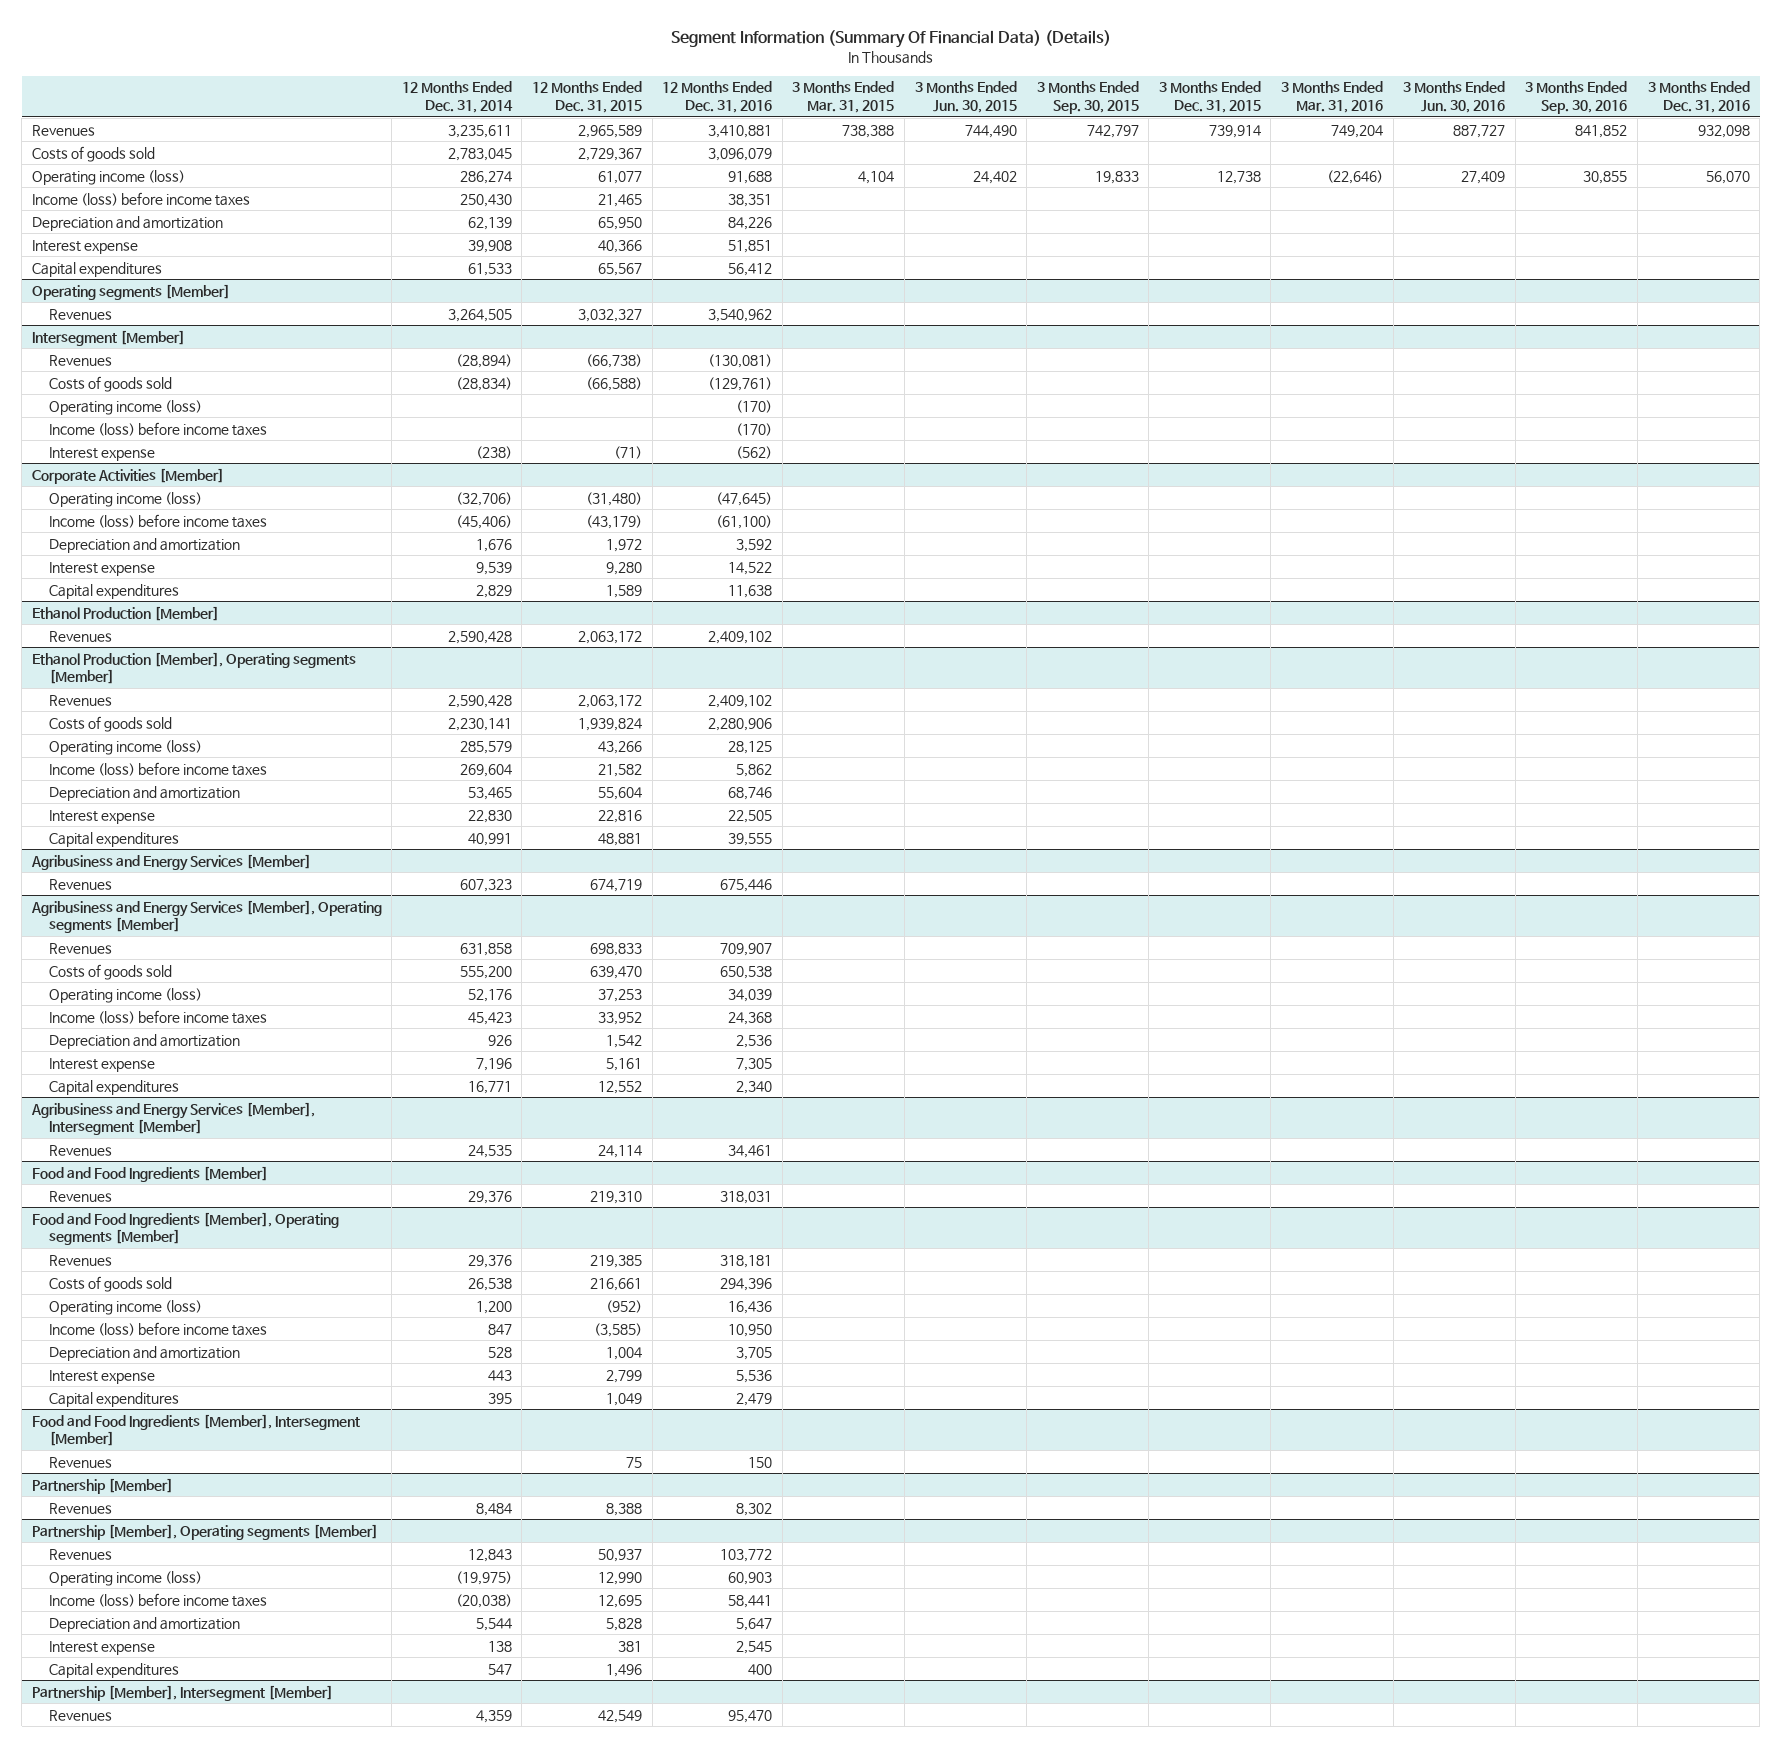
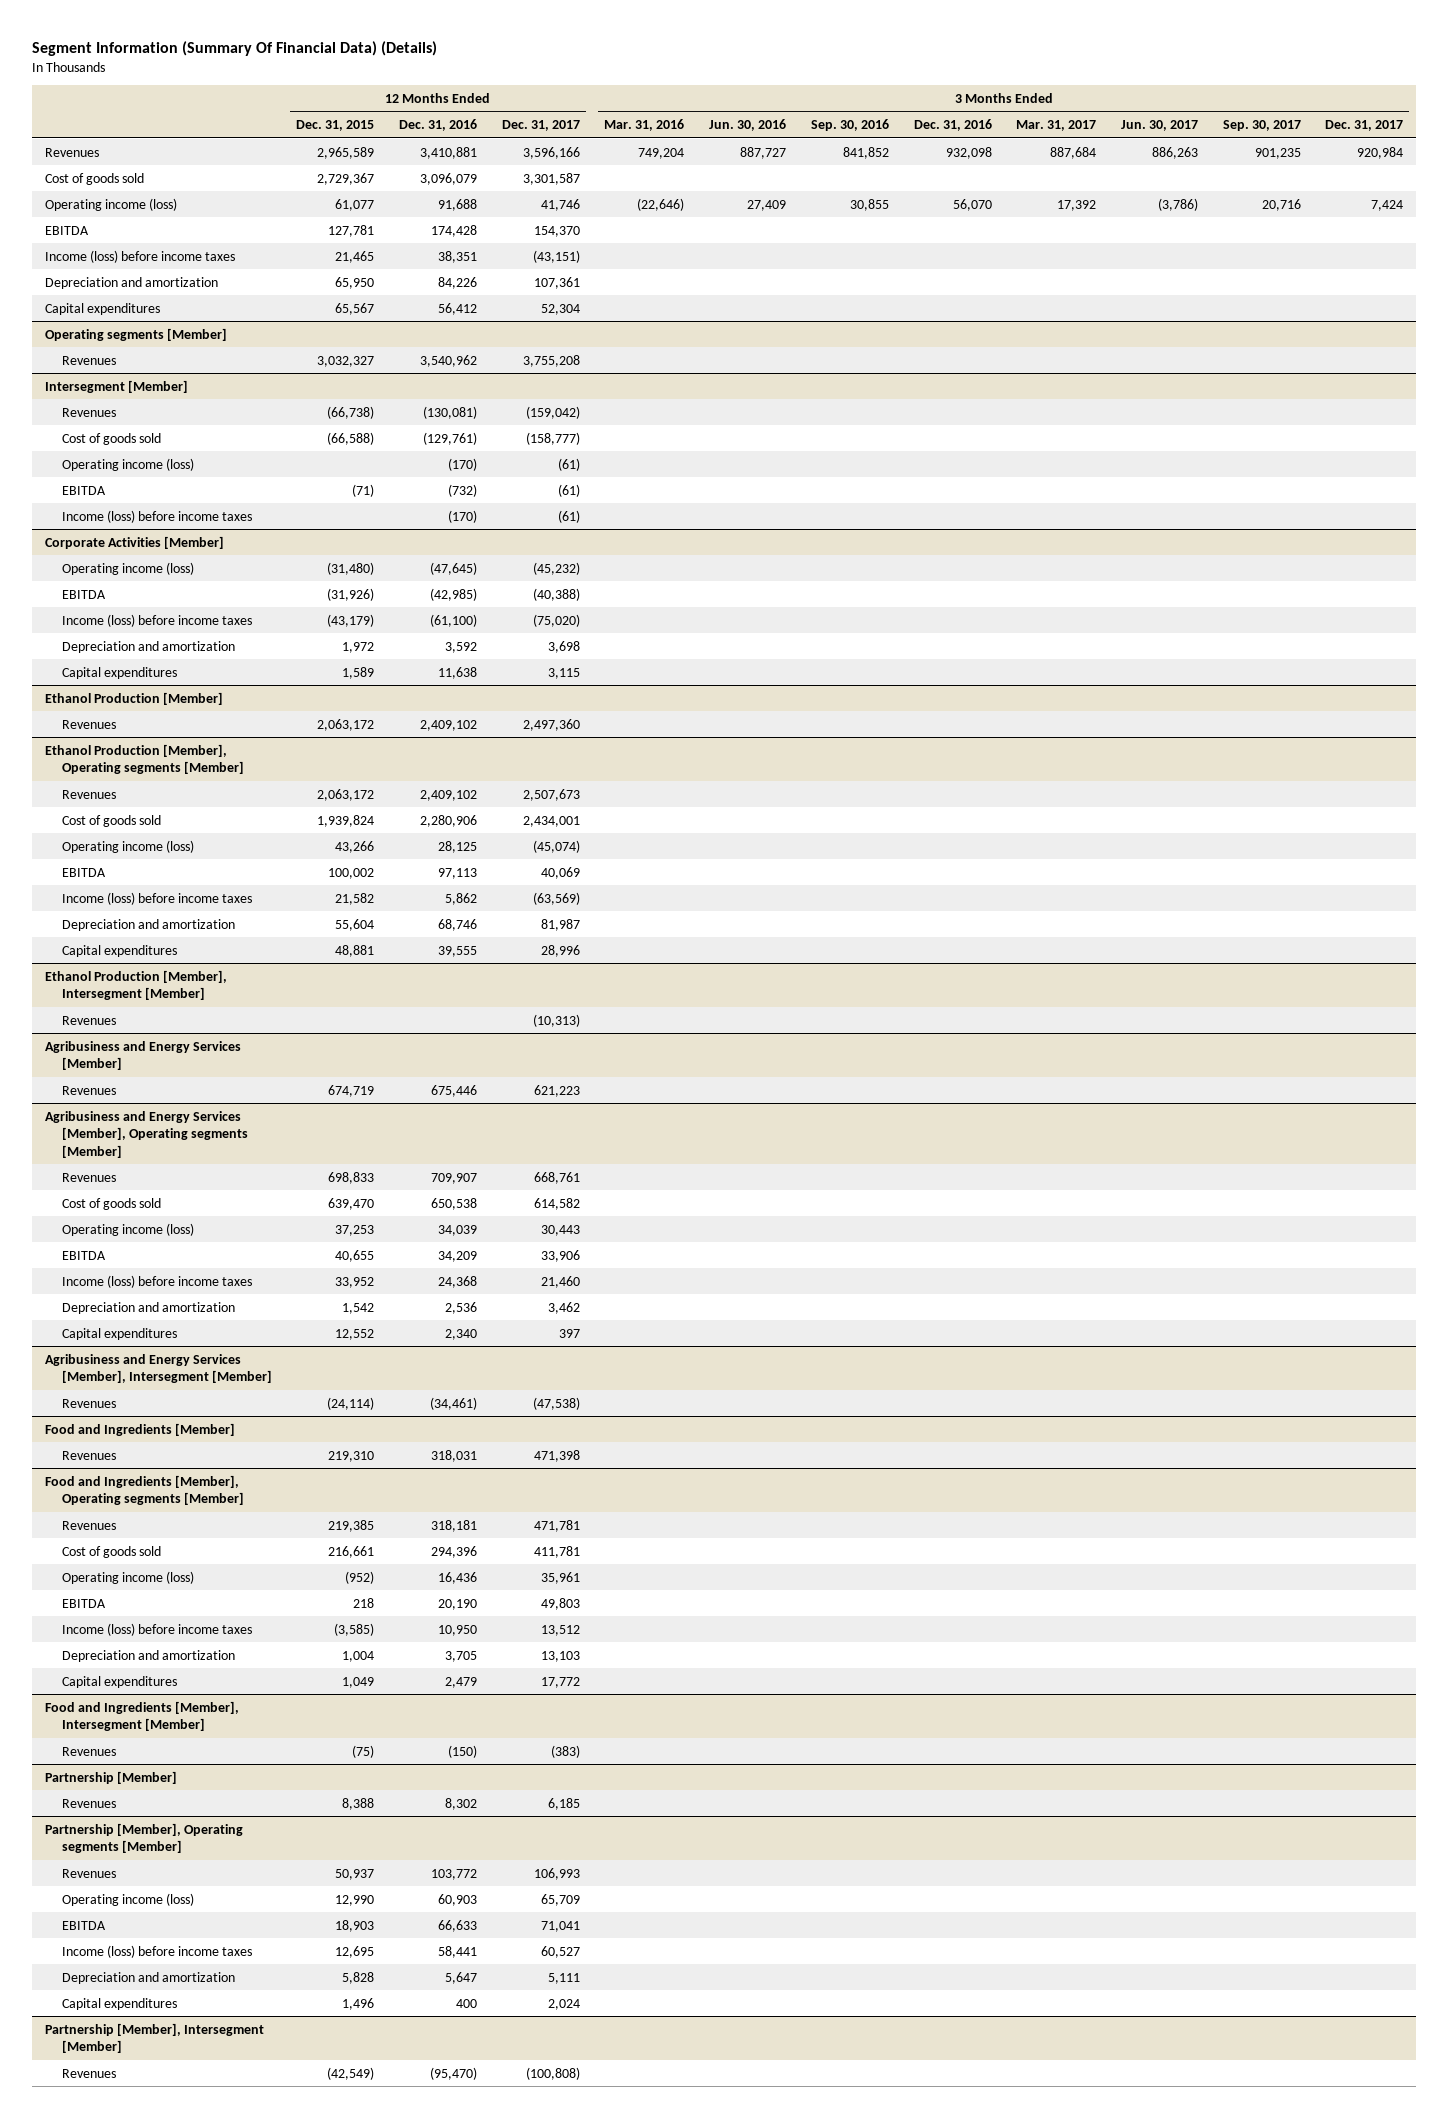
[401,81,513,114] 12 Months Ended Dec. 31, 2014 -> none
[792,81,895,114] 3 Months Ended Mar. 31, 2015 -> none
[914,81,1017,114] 3 Months Ended Jun. 30, 2015 -> none
[1036,81,1139,115] 3 Months Ended Sep. 30, 2015 -> none
[1158,81,1261,114] 3 Months Ended Dec. 31, 2015 -> none
none -> [501,120,580,132] Dec. 31, 2017
none -> [1016,120,1097,132] Mar. 31, 2017
none -> [1120,120,1198,132] Jun. 30, 2017
none -> [1222,120,1301,132] Sep. 30, 2017
none -> [1325,120,1404,132] Dec. 31, 2017
[31,145,155,162] Costs of goods sold -> [44,172,144,185] Cost of goods sold
none -> [44,225,89,235] EBITDA
[31,239,138,254] Interest expense -> none
[49,375,173,392] Costs of goods sold -> [61,432,161,445] Cost of goods sold
none -> [61,485,106,495] EBITDA
[49,446,156,461] Interest expense -> none
none -> [61,589,106,599] EBITDA
[49,561,156,576] Interest expense -> none
[49,715,173,732] Costs of goods sold -> [61,814,161,827] Cost of goods sold
none -> [61,867,106,877] EBITDA
[49,809,156,824] Interest expense -> none
none -> [44,969,227,1001] Ethanol Production [Member], Intersegment [Member]
none -> [61,1015,116,1025] Revenues
[49,963,173,980] Costs of goods sold -> [61,1197,161,1210] Cost of goods sold
none -> [61,1250,106,1260] EBITDA
[49,1057,156,1072] Interest expense -> none
[598,1144,643,1158] 24,114 -> [327,1396,375,1410] (24,114)
[728,1144,773,1158] 34,461 -> [430,1396,478,1410] (34,461)
[31,1165,268,1182] Food and Food Ingredients [Member] -> [44,1422,235,1436] Food and Ingredients [Member]
[31,1211,339,1246] Food and Food Ingredients [Member], Operating segments [Member] -> [44,1474,244,1506] Food and Ingredients [Member], Operating segments [Member]
[49,1275,173,1292] Costs of goods sold -> [61,1545,161,1558] Cost of goods sold
none -> [61,1598,106,1608] EBITDA
[49,1369,156,1384] Interest expense -> none
[31,1413,360,1447] Food and Food Ingredients [Member], Intersegment [Member] -> [44,1700,239,1732] Food and Ingredients [Member], Intersegment [Member]
[626,1456,643,1468] 75 -> [352,1744,375,1758] (75)
[748,1456,773,1468] 150 -> [448,1744,478,1758] (150)
none -> [61,1920,106,1930] EBITDA
[49,1640,156,1655] Interest expense -> none
[598,1709,643,1723] 42,549 -> [327,2066,375,2080] (42,549)
[728,1709,773,1723] 95,470 -> [430,2066,478,2080] (95,470)

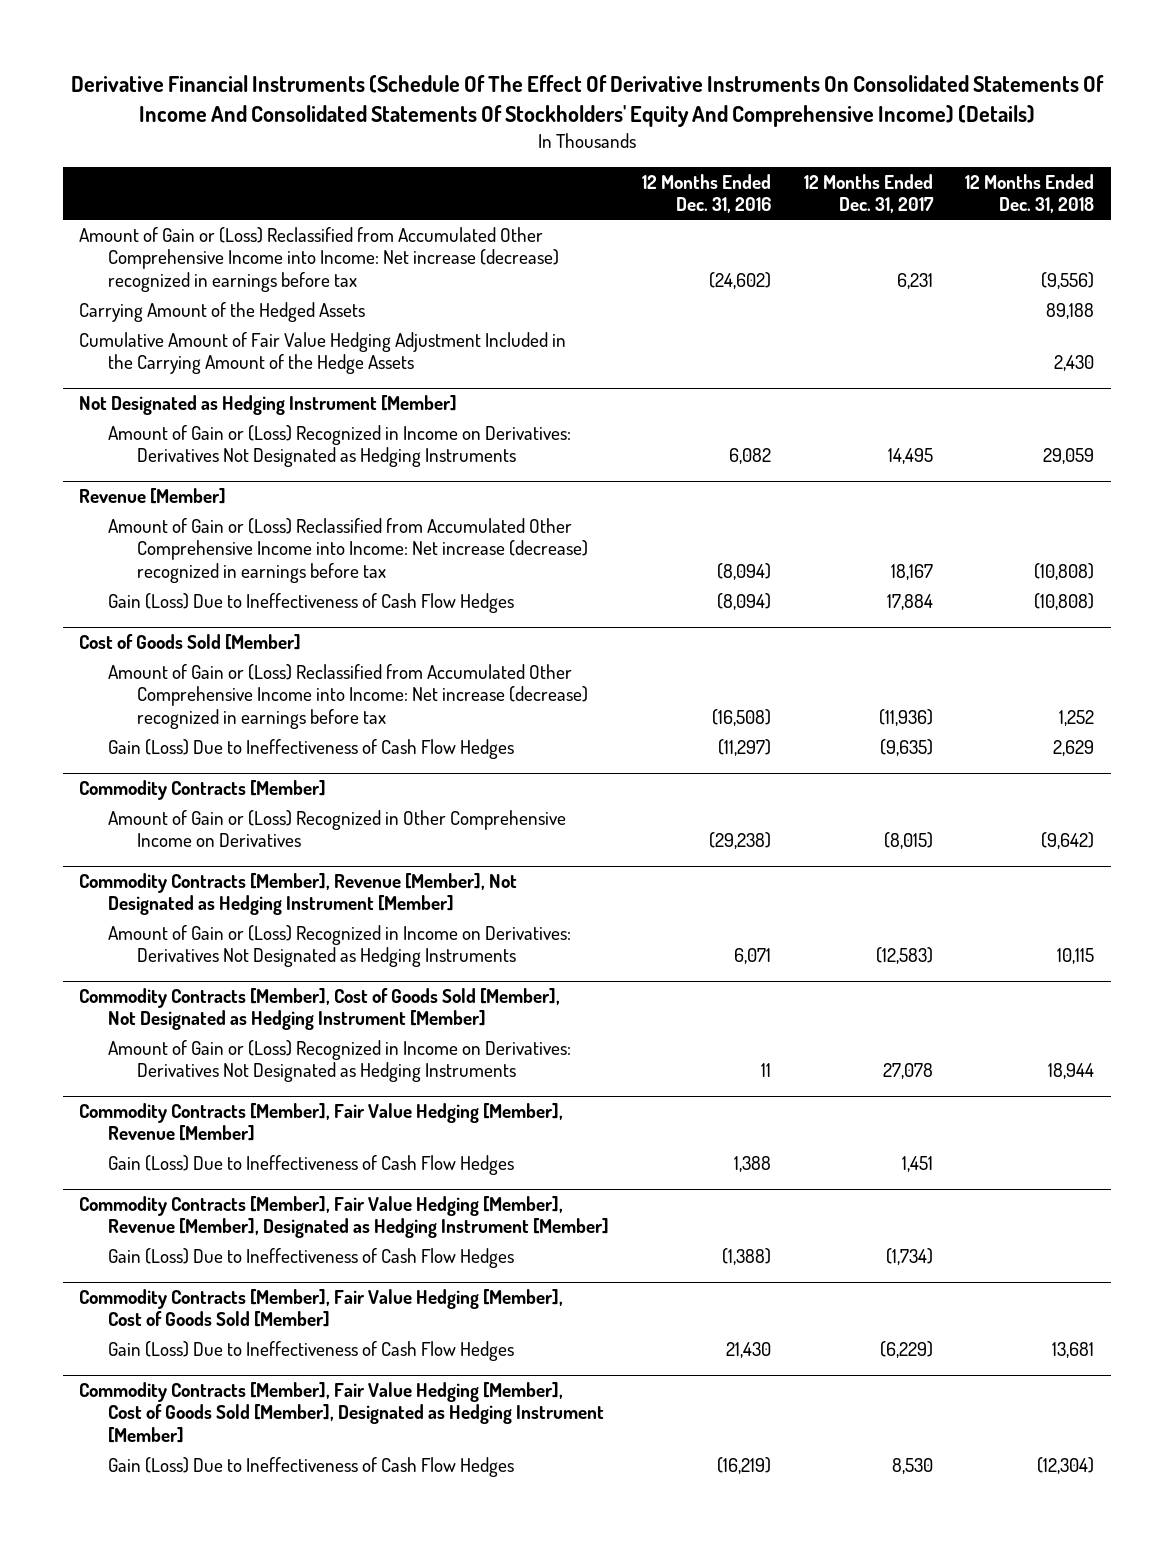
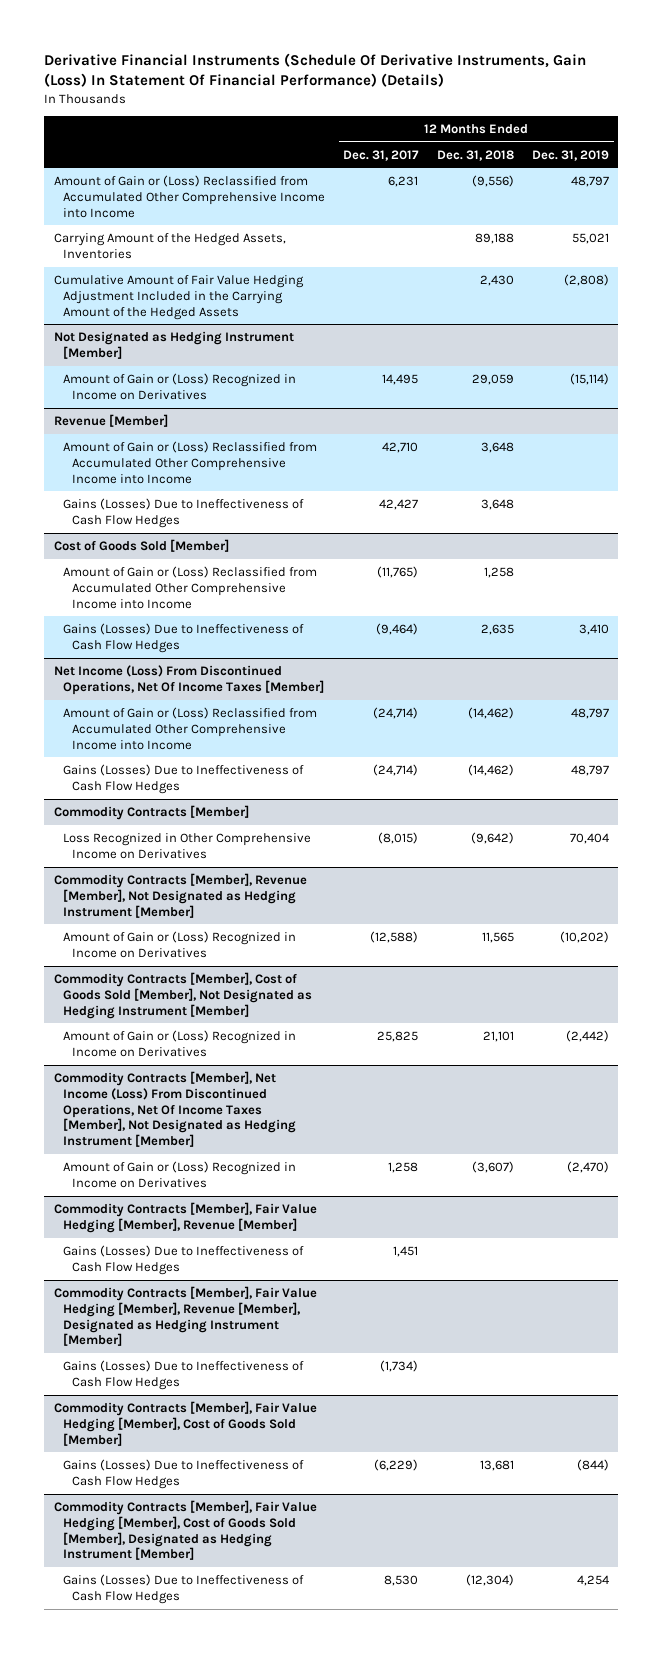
[70,75,1104,127] Derivative Financial Instruments (Schedule Of The Effect Of Derivative Instruments On Consolidated Statements Of Income And Consolidated Statements Of Stockholders' Equity And Comprehensive Income) (Details) -> [44,52,587,87] Derivative Financial Instruments (Schedule Of Derivative Instruments, Gain (Loss) In Statement Of Financial Performance) (Details)
[641,173,771,214] 12 Months Ended Dec. 31, 2016 -> none
none -> [532,149,610,161] Dec. 31, 2019
[78,226,560,292] Amount of Gain or (Loss) Reclassified from Accumulated Other Comprehensive Income into Income: Net increase (decrease) recognized in earnings before tax -> [53,175,325,218] Amount of Gain or (Loss) Reclassified from Accumulated Other Comprehensive Income into Income
[78,301,365,322] Carrying Amount of the Hedged Assets -> [53,233,286,259] Carrying Amount of the Hedged Assets, Inventories
[78,331,566,375] Cumulative Amount of Fair Value Hedging Adjustment Included in the Carrying Amount of the Hedge Assets -> [53,275,304,320] Cumulative Amount of Fair Value Hedging Adjustment Included in the Carrying Amount of the Hedged Assets
[108,424,572,468] Amount of Gain or (Loss) Recognized in Income on Derivatives: Derivatives Not Designated as Hedging Instruments -> [62,373,296,400] Amount of Gain or (Loss) Recognized in Income on Derivatives
[108,517,589,583] Amount of Gain or (Loss) Reclassified from Accumulated Other Comprehensive Income into Income: Net increase (decrease) recognized in earnings before tax -> [62,441,317,484] Amount of Gain or (Loss) Reclassified from Accumulated Other Comprehensive Income into Income
[890,563,933,580] 18,167 -> [382,442,419,454] 42,710
[1034,562,1095,580] (10,808) -> [480,442,514,454] 3,648
[108,592,515,613] Gain (Loss) Due to Ineffectiveness of Cash Flow Hedges -> [62,498,304,528] Gains (Losses) Due to Ineffectiveness of Cash Flow Hedges
[886,593,933,610] 17,884 -> [379,499,419,511] 42,427
[1034,592,1095,610] (10,808) -> [480,499,514,511] 3,648
[108,663,589,729] Amount of Gain or (Loss) Reclassified from Accumulated Other Comprehensive Income into Income: Net increase (decrease) recognized in earnings before tax -> [62,566,317,609] Amount of Gain or (Loss) Reclassified from Accumulated Other Comprehensive Income into Income
[878,708,933,726] (11,936) -> [377,566,419,579] (11,765)
[1059,709,1095,726] 1,252 -> [483,567,514,579] 1,258
[108,738,515,759] Gain (Loss) Due to Ineffectiveness of Cash Flow Hedges -> [62,623,304,653] Gains (Losses) Due to Ineffectiveness of Cash Flow Hedges
[879,738,933,756] (9,635) -> [376,623,419,636] (9,464)
[1053,739,1095,756] 2,629 -> [480,624,514,636] 2,635
none -> [53,665,324,695] Net Income (Loss) From Discontinued Operations, Net Of Income Taxes [Member]
none -> [62,707,317,750] Amount of Gain or (Loss) Reclassified from Accumulated Other Comprehensive Income into Income
none -> [62,764,304,794] Gains (Losses) Due to Ineffectiveness of Cash Flow Hedges
[108,809,567,848] Amount of Gain or (Loss) Recognized in Other Comprehensive Income on Derivatives -> [62,833,311,859] Loss Recognized in Other Comprehensive Income on Derivatives
[108,924,572,968] Amount of Gain or (Loss) Recognized in Income on Derivatives: Derivatives Not Designated as Hedging Instruments -> [62,931,296,958] Amount of Gain or (Loss) Recognized in Income on Derivatives
[875,947,933,965] (12,583) -> [370,931,419,944] (12,588)
[1057,948,1095,965] 10,115 -> [481,932,514,944] 11,565
[108,1039,572,1083] Amount of Gain or (Loss) Recognized in Income on Derivatives: Derivatives Not Designated as Hedging Instruments -> [62,1030,296,1057] Amount of Gain or (Loss) Recognized in Income on Derivatives
[882,1063,933,1080] 27,078 -> [377,1031,419,1043] 25,825
[1048,1063,1095,1080] 18,944 -> [482,1031,514,1043] 21,101
none -> [53,1071,296,1148] Commodity Contracts [Member], Net Income (Loss) From Discontinued Operations, Net Of Income Taxes [Member], Not Designated as Hedging Instrument [Member]
none -> [62,1161,296,1188] Amount of Gain or (Loss) Recognized in Income on Derivatives
[108,1154,515,1175] Gain (Loss) Due to Ineffectiveness of Cash Flow Hedges -> [62,1245,304,1275] Gains (Losses) Due to Ineffectiveness of Cash Flow Hedges
[108,1247,515,1268] Gain (Loss) Due to Ineffectiveness of Cash Flow Hedges -> [62,1360,304,1390] Gains (Losses) Due to Ineffectiveness of Cash Flow Hedges
[108,1340,515,1361] Gain (Loss) Due to Ineffectiveness of Cash Flow Hedges -> [62,1459,304,1489] Gains (Losses) Due to Ineffectiveness of Cash Flow Hedges
[108,1456,515,1477] Gain (Loss) Due to Ineffectiveness of Cash Flow Hedges -> [62,1574,304,1604] Gains (Losses) Due to Ineffectiveness of Cash Flow Hedges

